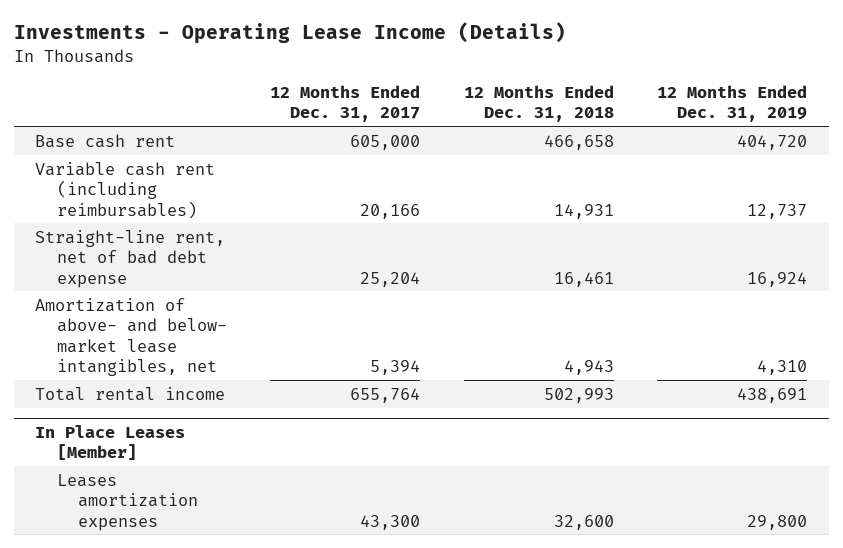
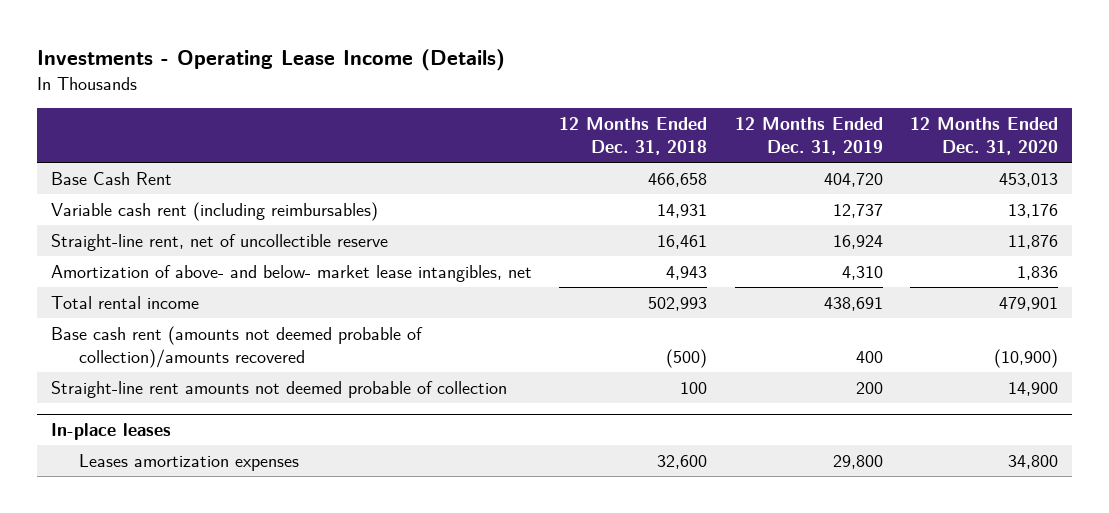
[270,85,421,123] 12 Months Ended Dec. 31, 2017 -> none
none -> [910,116,1059,156] 12 Months Ended Dec. 31, 2020
[35,133,176,148] Base cash rent -> [50,171,172,185] Base Cash Rent
[35,229,226,288] Straight-line rent, net of bad debt expense -> [50,233,388,251] Straight-line rent, net of uncollectible reserve
none -> [50,325,423,369] Base cash rent (amounts not deemed probable of collection)/amounts recovered
none -> [50,380,507,398] Straight-line rent amounts not deemed probable of collection
[35,424,186,461] In Place Leases [Member] -> [50,423,171,441] In-place leases

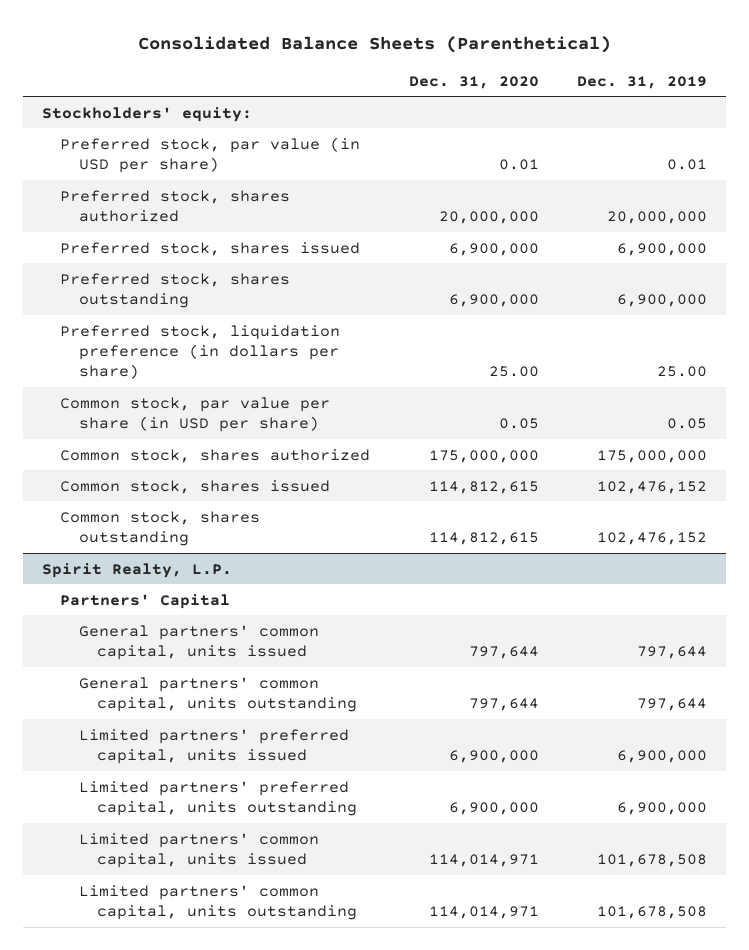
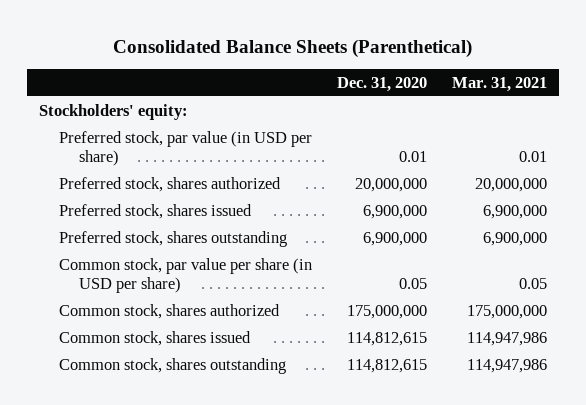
[576,75,707,89] Dec. 31, 2019 -> none
none -> [451,76,547,92] Mar. 31, 2021
[60,324,341,379] Preferred stock, liquidation preference (in dollars per share) -> none
[42,562,233,578] Spirit Realty, L.P. -> none
[60,593,231,609] Partners' Capital -> none
[78,624,319,660] General partners' common capital, units issued -> none
[78,676,358,712] General partners' common capital, units outstanding -> none
[78,728,349,764] Limited partners' preferred capital, units issued -> none
[78,780,358,816] Limited partners' preferred capital, units outstanding -> none
[78,832,319,868] Limited partners' common capital, units issued -> none
[78,884,358,920] Limited partners' common capital, units outstanding -> none

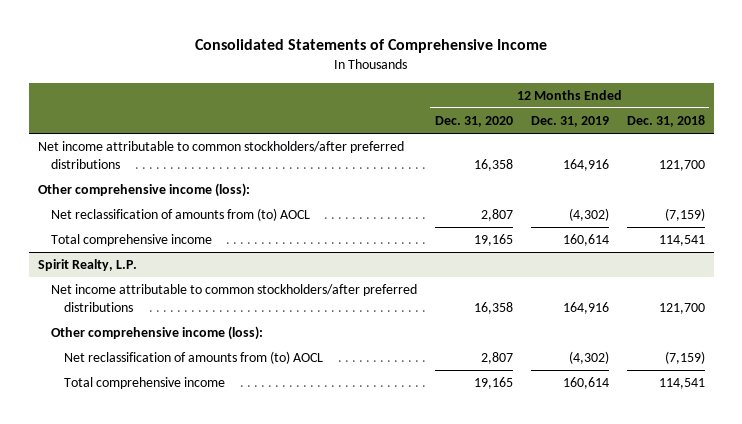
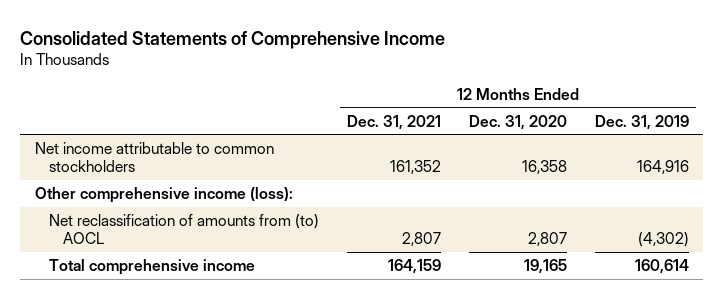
[626,115,705,128] Dec. 31, 2018 -> none
none -> [346,114,441,130] Dec. 31, 2021
[37,183,250,198] Other comprehensive income (loss): -> none
[50,208,310,222] Net reclassification of amounts from (to) AOCL -> none
[50,234,212,247] Total comprehensive income -> none
[37,259,137,272] Spirit Realty, L.P. -> none
[50,284,417,312] Net income attributable to common stockholders/after preferred distributions -> none
[37,141,404,169] Net income attributable to common stockholders/after preferred distributions -> [34,142,274,173] Net income attributable to common stockholders

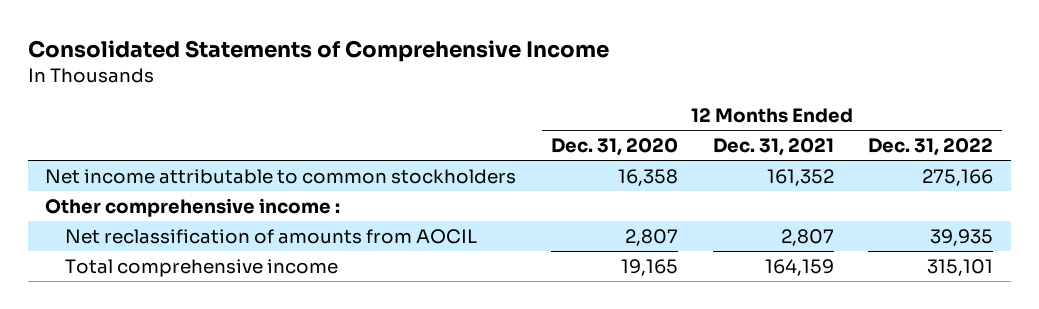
[595,114,690,130] Dec. 31, 2019 -> none
none -> [868,138,994,157] Dec. 31, 2022
[34,187,293,204] Other comprehensive income (loss): -> [45,197,341,217] Other comprehensive income :
[48,214,319,245] Net reclassification of amounts from (to) AOCL -> [65,228,478,244] Net reclassification of amounts from AOCIL

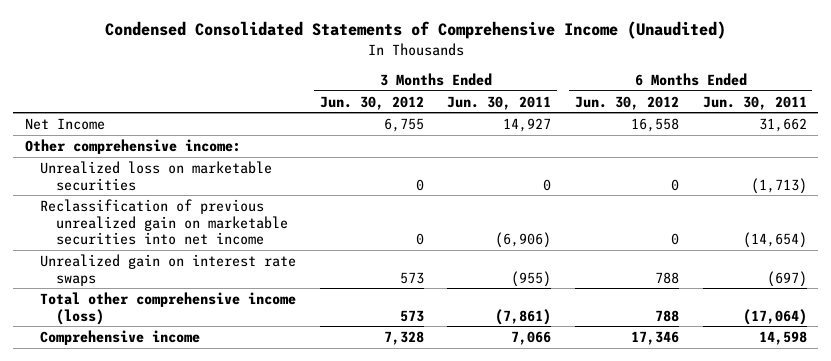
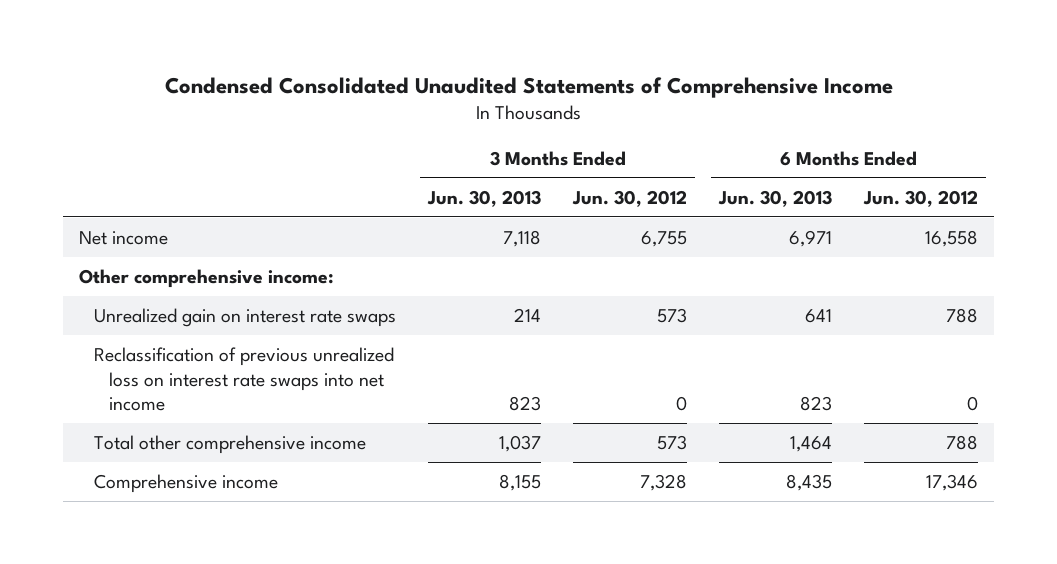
[104,21,726,40] Condensed Consolidated Statements of Comprehensive Income (Unaudited) -> [164,77,893,99] Condensed Consolidated Unaudited Statements of Comprehensive Income
[447,95,552,110] Jun. 30, 2011 -> none
[702,95,807,110] Jun. 30, 2011 -> none
none -> [427,189,542,207] Jun. 30, 2013
none -> [718,189,833,207] Jun. 30, 2013
[24,117,105,130] Net Income -> [78,230,168,245] Net income
[40,160,273,191] Unrealized loss on marketable securities -> none
[40,198,288,246] Reclassification of previous unrealized gain on marketable securities into net income -> none
none -> [94,346,395,412] Reclassification of previous unrealized loss on interest rate swaps into net income
[40,291,297,325] Total other comprehensive income (loss) -> [94,434,367,454] Total other comprehensive income

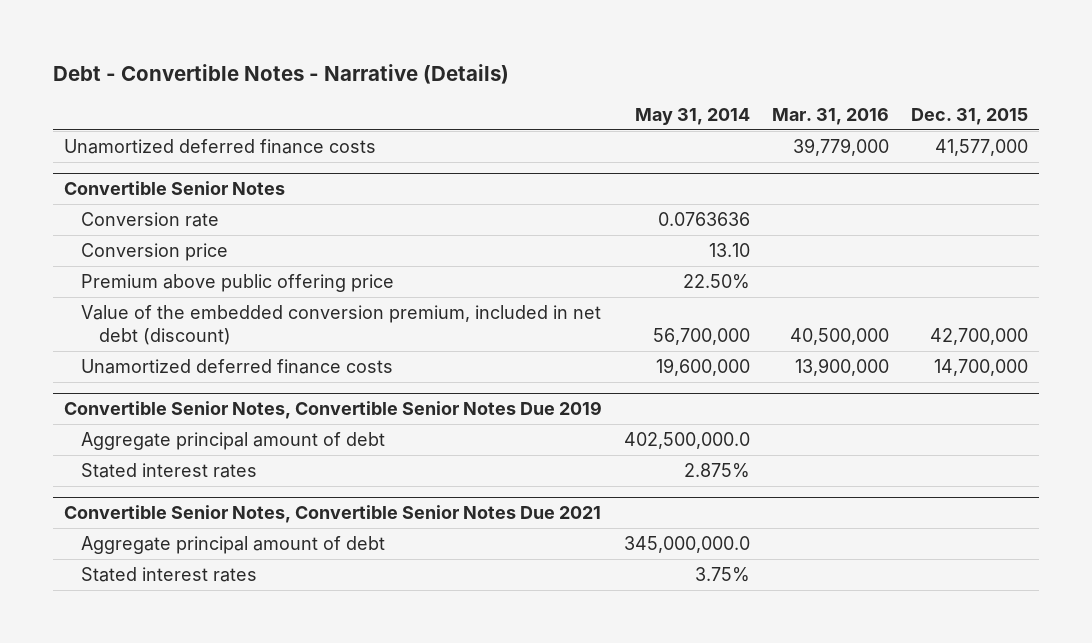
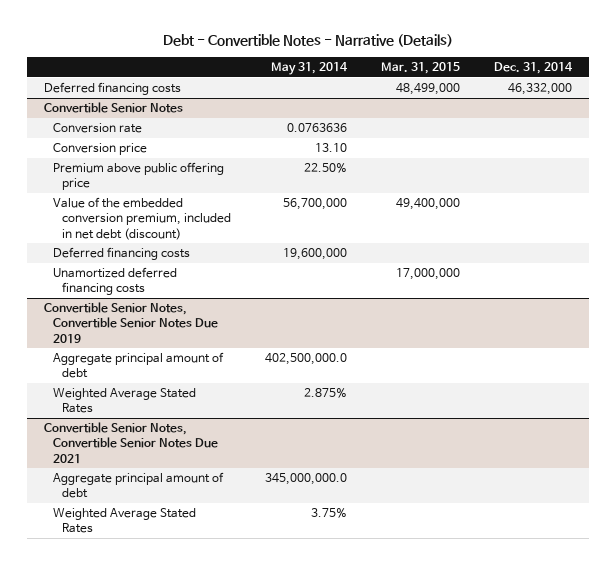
[772,107,890,125] Mar. 31, 2016 -> none
[910,107,1028,125] Dec. 31, 2015 -> none
none -> [380,62,460,75] Mar. 31, 2015
none -> [493,62,573,75] Dec. 31, 2014
[64,138,377,154] Unamortized deferred finance costs -> [43,82,181,96] Deferred financing costs
[81,358,394,374] Unamortized deferred finance costs -> [52,247,190,261] Deferred financing costs
none -> [52,267,177,296] Unamortized deferred financing costs
[81,462,258,478] Stated interest rates -> [52,388,196,414] Weighted Average Stated Rates
[81,566,258,582] Stated interest rates -> [52,508,196,534] Weighted Average Stated Rates

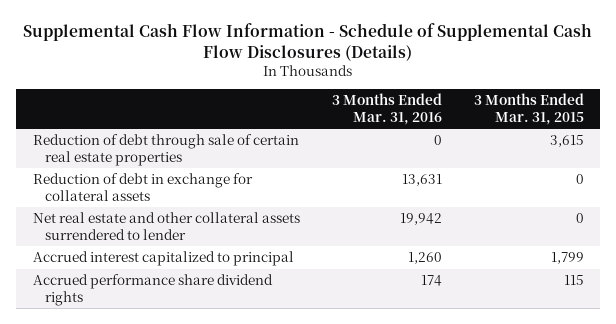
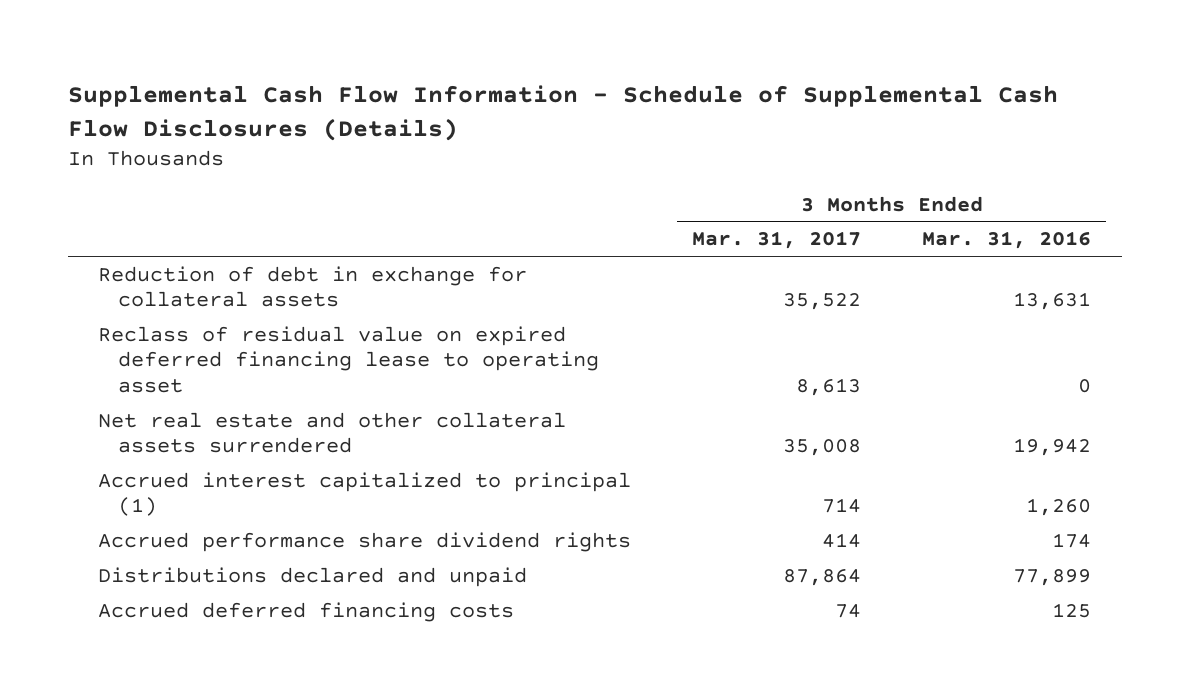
[473,93,584,125] 3 Months Ended Mar. 31, 2015 -> none
none -> [692,231,862,250] Mar. 31, 2017
[32,134,299,166] Reduction of debt through sale of certain real estate properties -> none
none -> [98,325,599,393] Reclass of residual value on expired deferred financing lease to operating asset
[32,212,300,240] Net real estate and other collateral assets surrendered to lender -> [98,411,567,454] Net real estate and other collateral assets surrendered
[32,251,294,267] Accrued interest capitalized to principal -> [98,471,632,517] Accrued interest capitalized to principal (1)
none -> [98,566,528,587] Distributions declared and unpaid
none -> [98,601,515,622] Accrued deferred financing costs

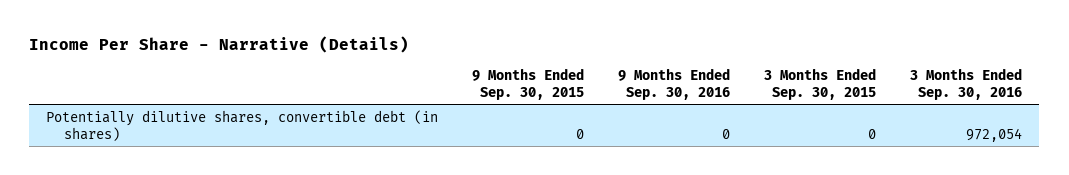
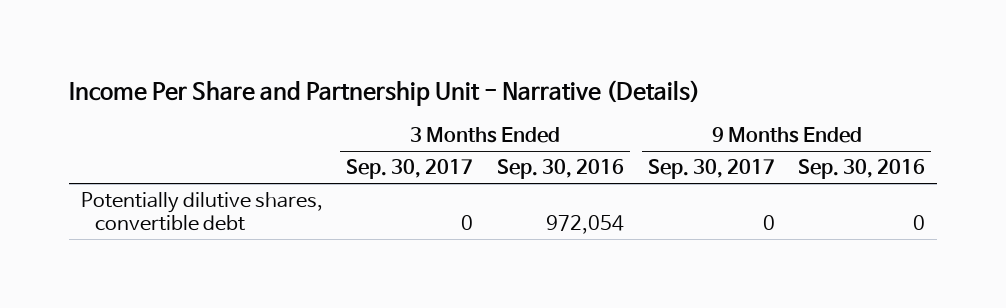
[29,36,410,54] Income Per Share - Narrative (Details) -> [68,80,700,107] Income Per Share and Partnership Unit - Narrative (Details)
[472,68,585,101] 9 Months Ended Sep. 30, 2015 -> none
[764,68,877,101] 3 Months Ended Sep. 30, 2015 -> none
none -> [346,159,474,180] Sep. 30, 2017
none -> [647,159,775,180] Sep. 30, 2017
[46,109,439,141] Potentially dilutive shares, convertible debt (in shares) -> [80,192,323,232] Potentially dilutive shares, convertible debt

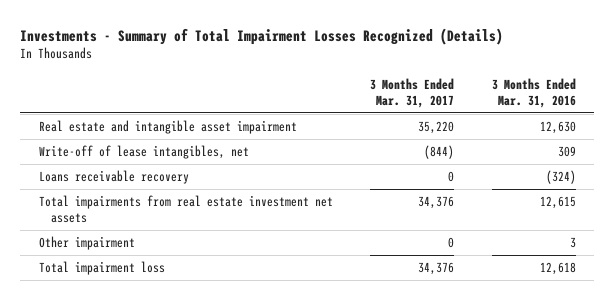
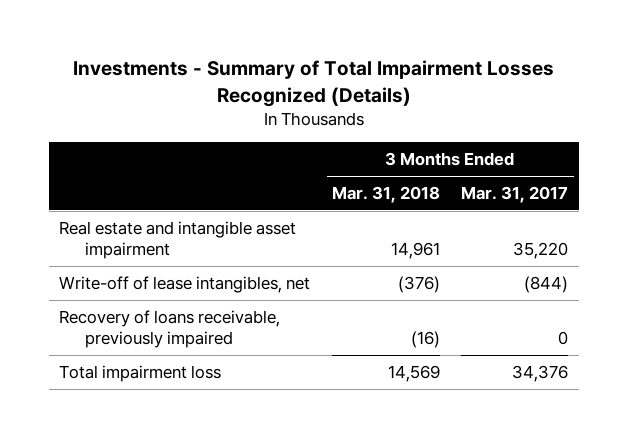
[491,77,576,108] 3 Months Ended Mar. 31, 2016 -> none
none -> [331,186,440,204] Mar. 31, 2018
[38,195,333,224] Total impairments from real estate investment net assets -> none
[38,236,135,251] Other impairment -> none
[38,170,189,185] Loans receivable recovery -> [59,310,281,349] Recovery of loans receivable, previously impaired

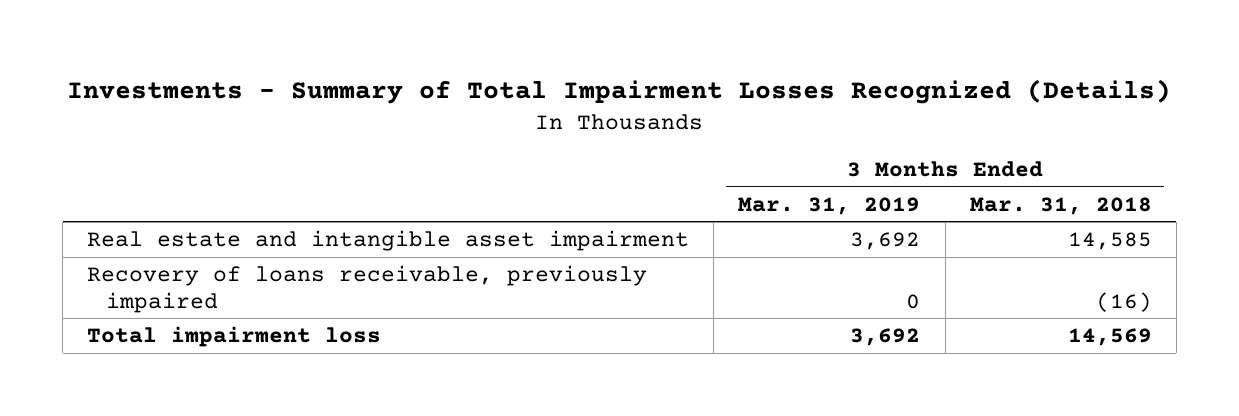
[461,186,569,204] Mar. 31, 2017 -> none
none -> [738,196,921,215] Mar. 31, 2019
[59,276,311,294] Write-off of lease intangibles, net -> none
[390,242,440,260] 14,961 -> [1067,231,1152,250] 14,585

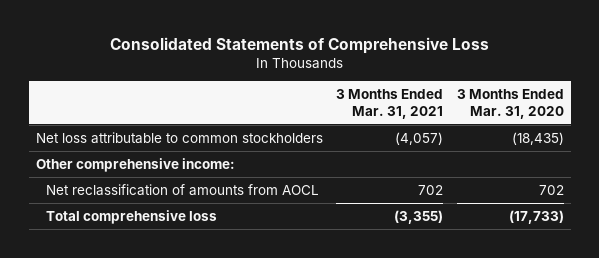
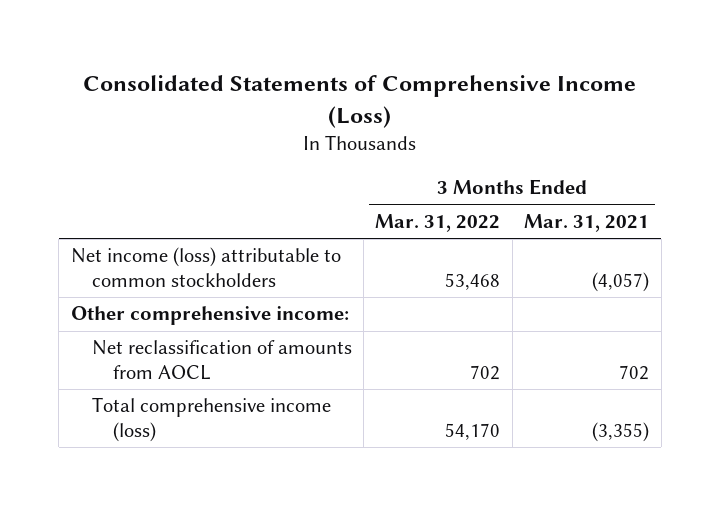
[109,36,489,54] Consolidated Statements of Comprehensive Loss -> [82,74,636,128] Consolidated Statements of Comprehensive Income (Loss)
[456,89,564,119] 3 Months Ended Mar. 31, 2020 -> none
none -> [375,214,501,233] Mar. 31, 2022
[35,131,323,144] Net loss attributable to common stockholders -> [70,247,341,288] Net income (loss) attributable to common stockholders
[45,209,217,224] Total comprehensive loss -> [91,397,331,443] Total comprehensive income (loss)

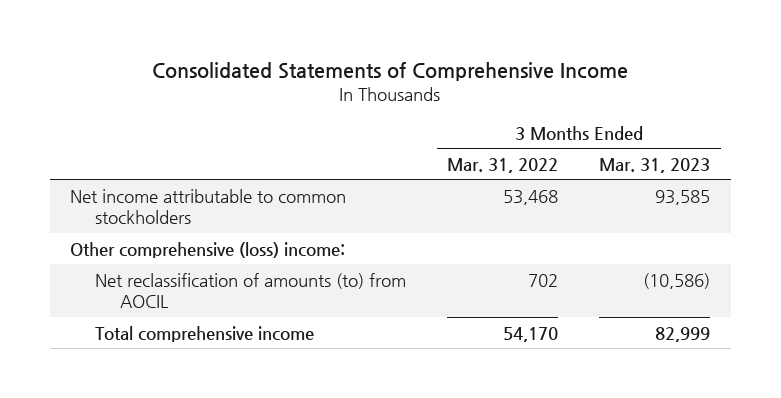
[82,74,636,128] Consolidated Statements of Comprehensive Income (Loss) -> [152,61,629,81] Consolidated Statements of Comprehensive Income
[524,214,650,233] Mar. 31, 2021 -> none
none -> [599,157,711,173] Mar. 31, 2023
[70,247,341,288] Net income (loss) attributable to common stockholders -> [70,188,347,225] Net income attributable to common stockholders
[70,306,349,326] Other comprehensive income: -> [70,241,346,258] Other comprehensive (loss) income:
[91,340,352,381] Net reclassification of amounts from AOCL -> [95,272,407,309] Net reclassification of amounts (to) from AOCIL
[91,397,331,443] Total comprehensive income (loss) -> [95,325,315,342] Total comprehensive income

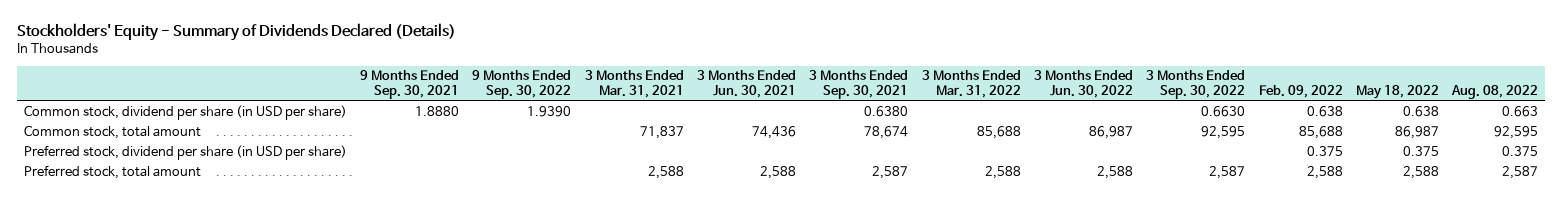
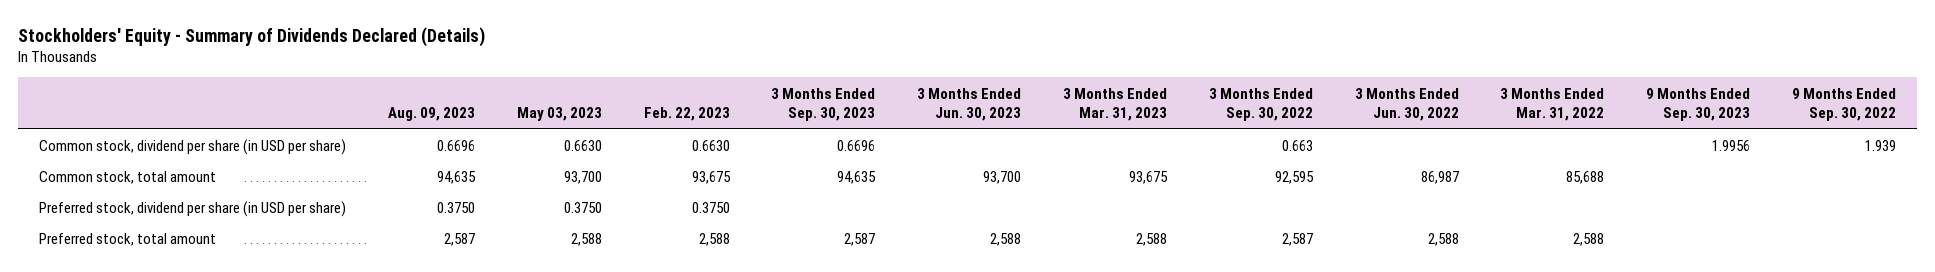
[359,70,459,100] 9 Months Ended Sep. 30, 2021 -> none
[584,70,684,99] 3 Months Ended Mar. 31, 2021 -> none
[696,70,796,99] 3 Months Ended Jun. 30, 2021 -> none
[809,70,909,100] 3 Months Ended Sep. 30, 2021 -> none
[1258,85,1343,99] Feb. 09, 2022 -> none
[1355,85,1439,100] May 18, 2022 -> none
[1451,85,1539,100] Aug. 08, 2022 -> none
none -> [388,107,476,122] Aug. 09, 2023
none -> [516,107,602,122] May 03, 2023
none -> [643,107,730,122] Feb. 22, 2023
none -> [771,87,876,122] 3 Months Ended Sep. 30, 2023
none -> [917,87,1022,122] 3 Months Ended Jun. 30, 2023
none -> [1063,87,1168,122] 3 Months Ended Mar. 31, 2023
none -> [1646,87,1751,122] 9 Months Ended Sep. 30, 2023
[527,106,572,118] 1.9390 -> [1865,140,1897,152] 1.939
[1201,106,1246,118] 0.6630 -> [1281,140,1313,152] 0.663

